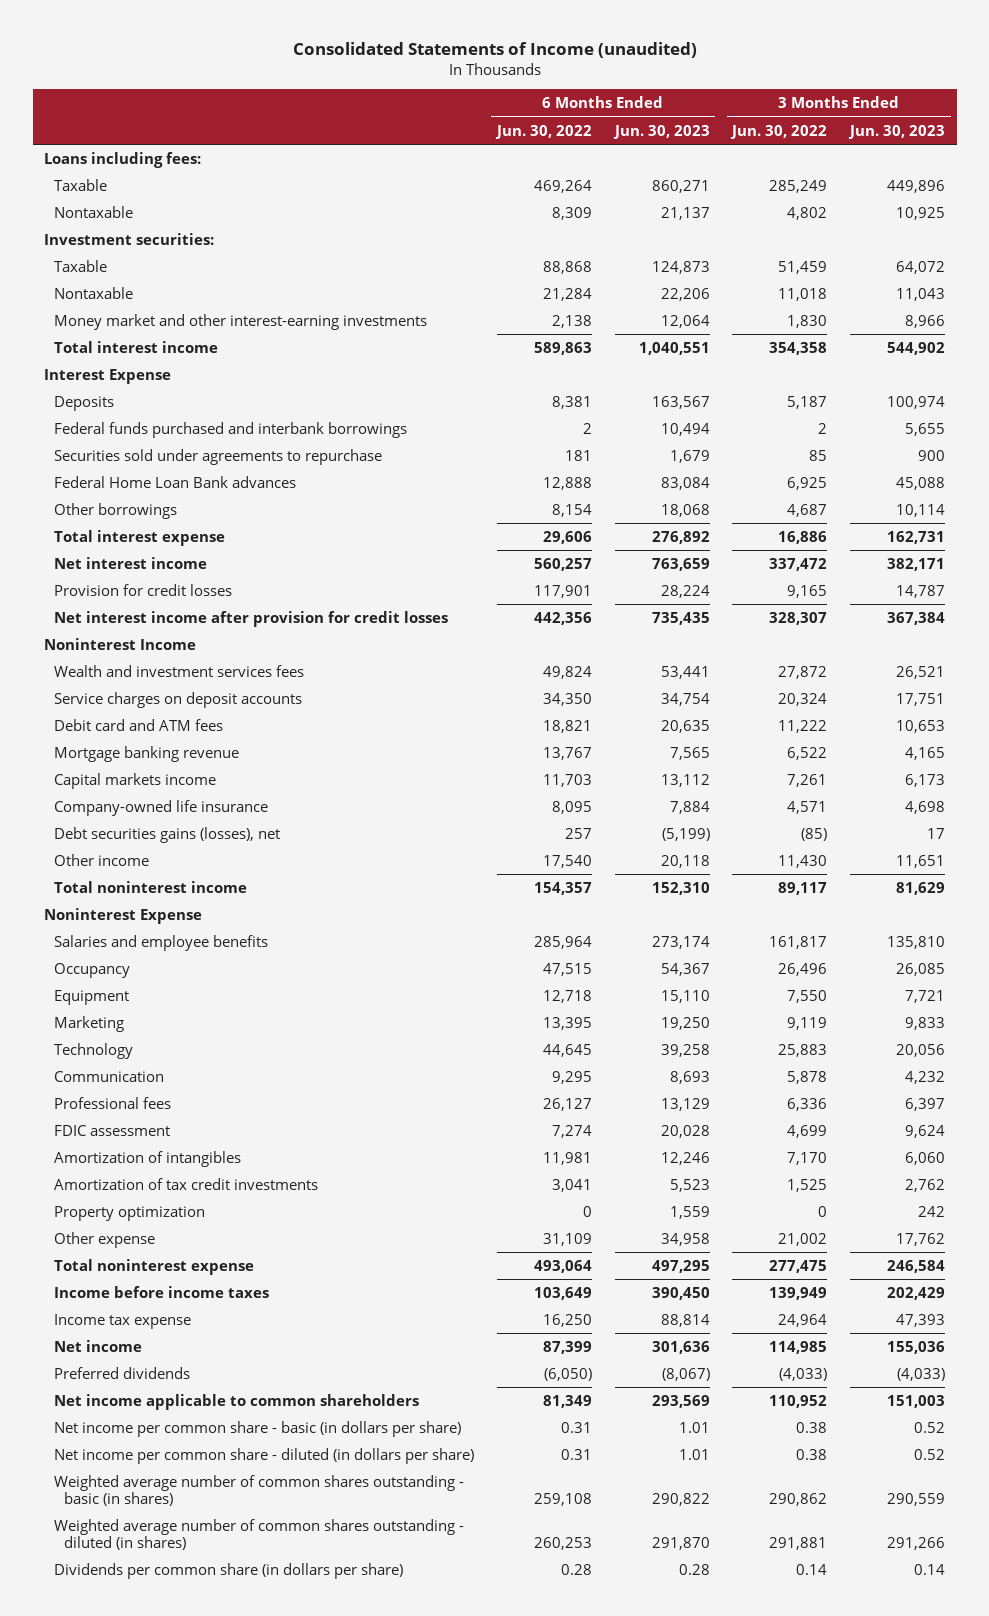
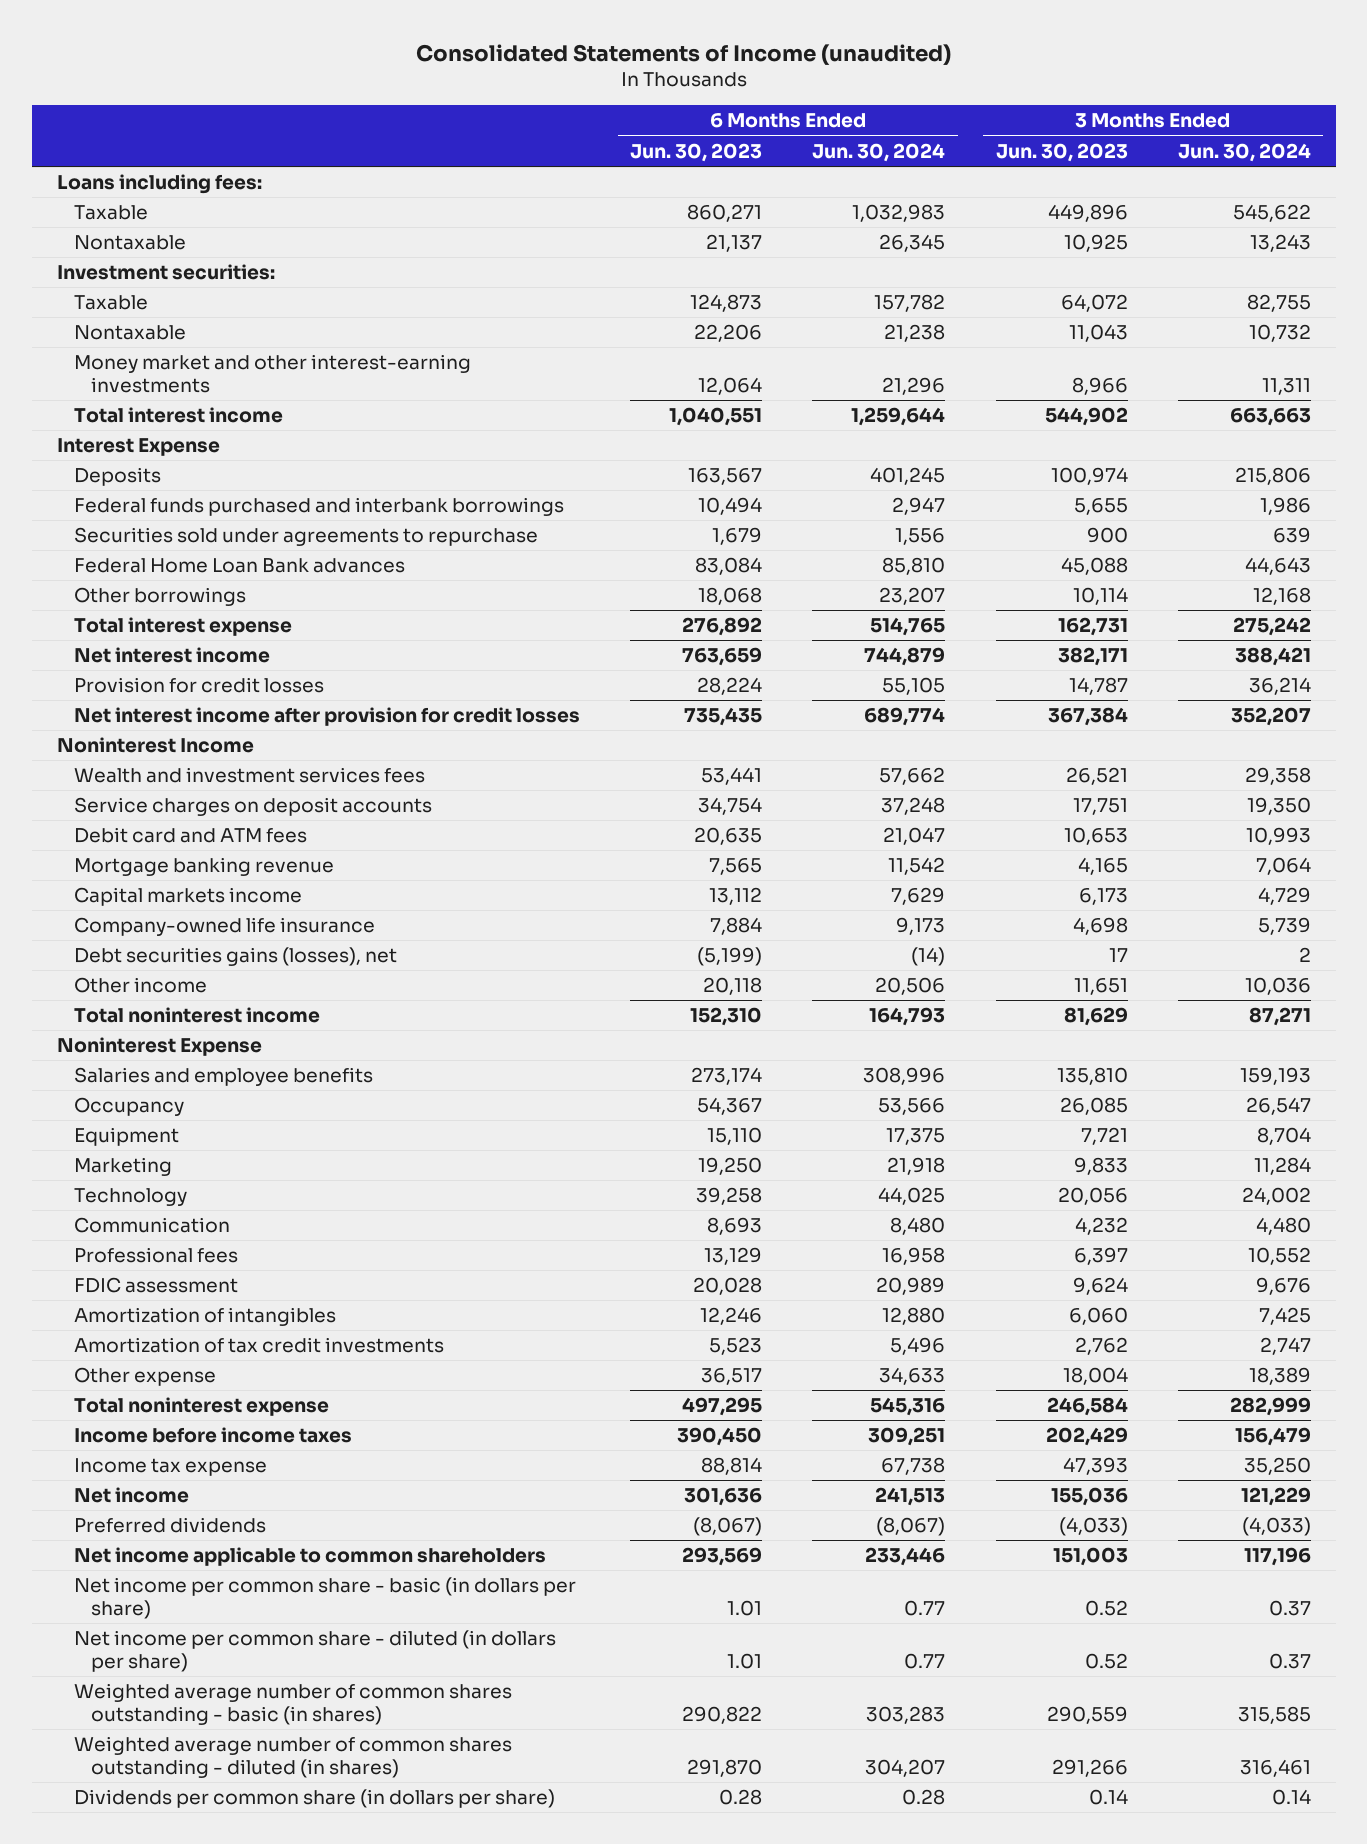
[494,124,592,139] Jun. 30, 2022 -> none
[730,124,828,139] Jun. 30, 2022 -> none
none -> [812,142,946,162] Jun. 30, 2024
none -> [1177,142,1311,162] Jun. 30, 2024
[54,1205,206,1221] Property optimization -> none
[660,1232,710,1246] 34,958 -> [701,1368,763,1386] 36,517
[896,1232,946,1246] 17,762 -> [1062,1367,1128,1386] 18,004

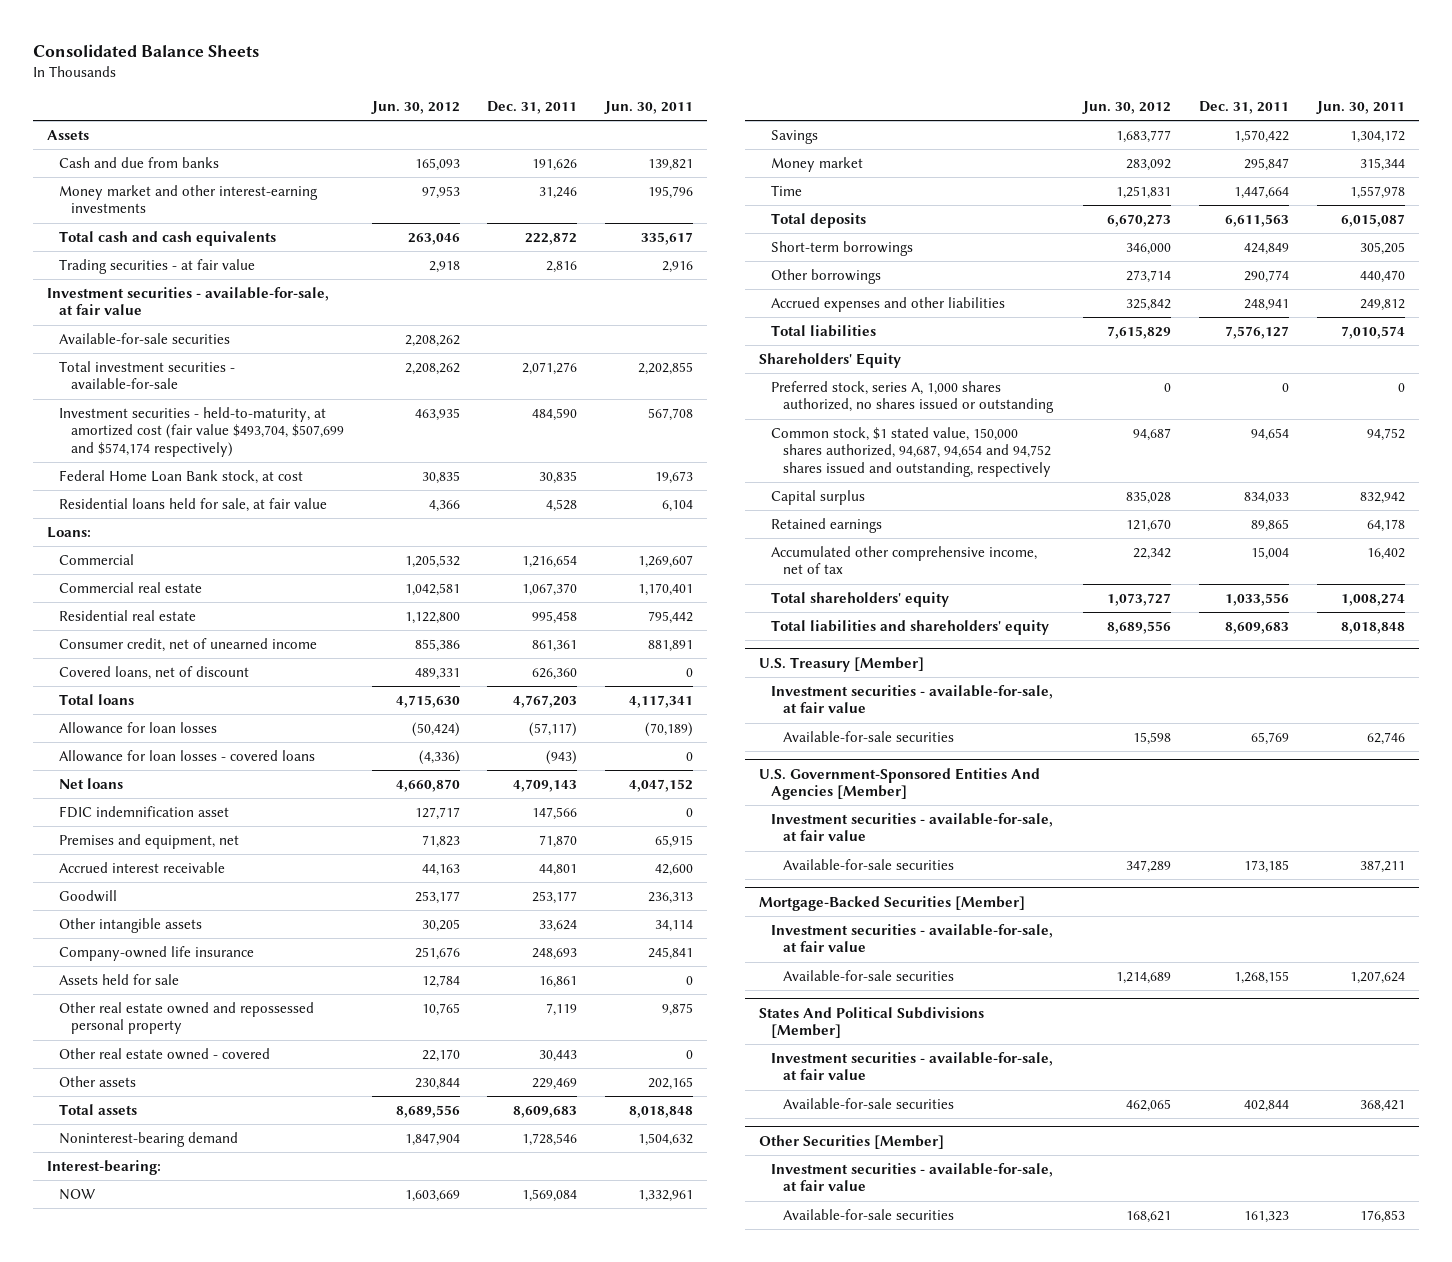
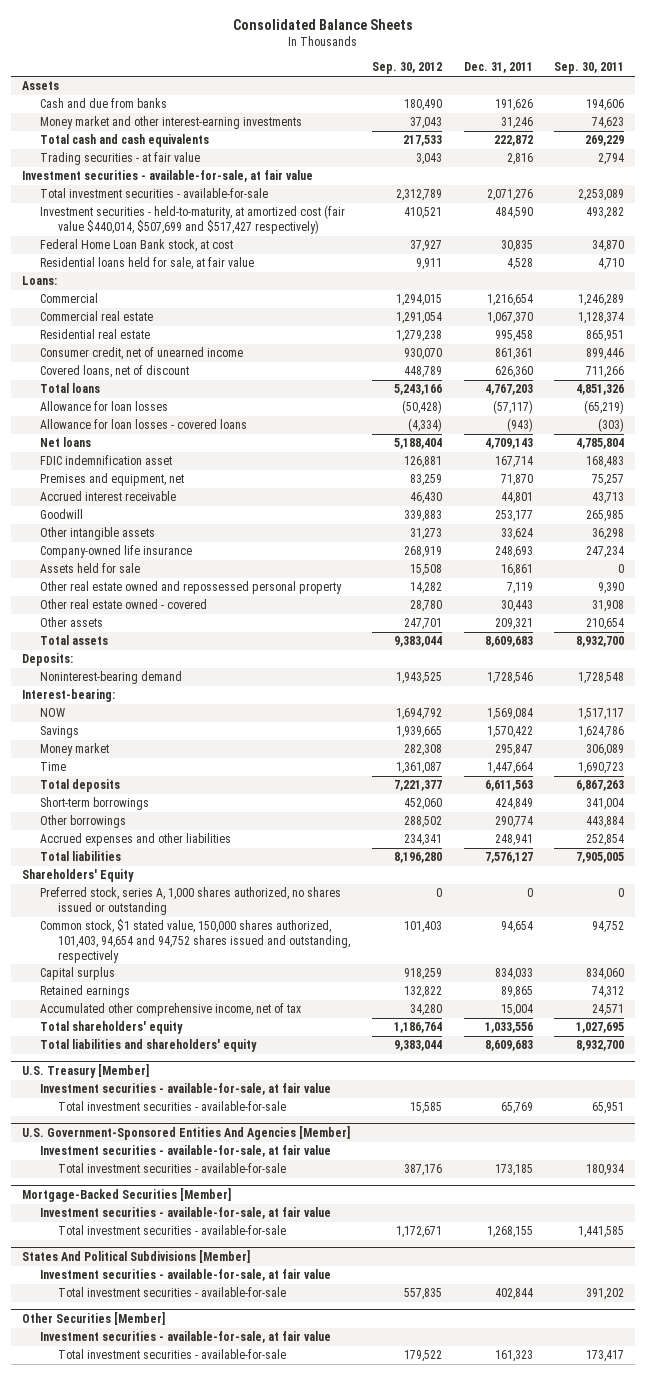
[370,101,460,115] Jun. 30, 2012 -> none
[604,101,694,115] Jun. 30, 2011 -> none
none -> [371,62,442,75] Sep. 30, 2012
none -> [554,62,625,75] Sep. 30, 2011
[59,332,231,344] Available-for-sale securities -> none
[59,406,345,458] Investment securities - held-to-maturity, at amortized cost (fair value $493,704, $507,699 and $574,174 respectively) -> [39,205,345,235] Investment securities - held-to-maturity, at amortized cost (fair value $440,014, $507,699 and $517,427 respectively)
[532,806,578,820] 147,566 -> [494,456,533,469] 167,714
[532,1077,578,1090] 229,469 -> [494,618,533,631] 209,321
none -> [22,653,74,667] Deposits:
[770,426,1051,478] Common stock, $1 stated value, 150,000 shares authorized, 94,687, 94,654 and 94,752 shares issued and outstanding, respectively -> [39,919,350,963] Common stock, $1 stated value, 150,000 shares authorized, 101,403, 94,654 and 94,752 shares issued and outstanding, respectively
[782,730,954,742] Available-for-sale securities -> [57,1101,286,1112] Total investment securities - available-for-sale
[782,858,954,870] Available-for-sale securities -> [57,1163,286,1174] Total investment securities - available-for-sale
[782,969,954,981] Available-for-sale securities -> [57,1225,286,1236] Total investment securities - available-for-sale
[782,1097,954,1109] Available-for-sale securities -> [57,1287,286,1298] Total investment securities - available-for-sale
[782,1208,954,1220] Available-for-sale securities -> [57,1349,286,1360] Total investment securities - available-for-sale

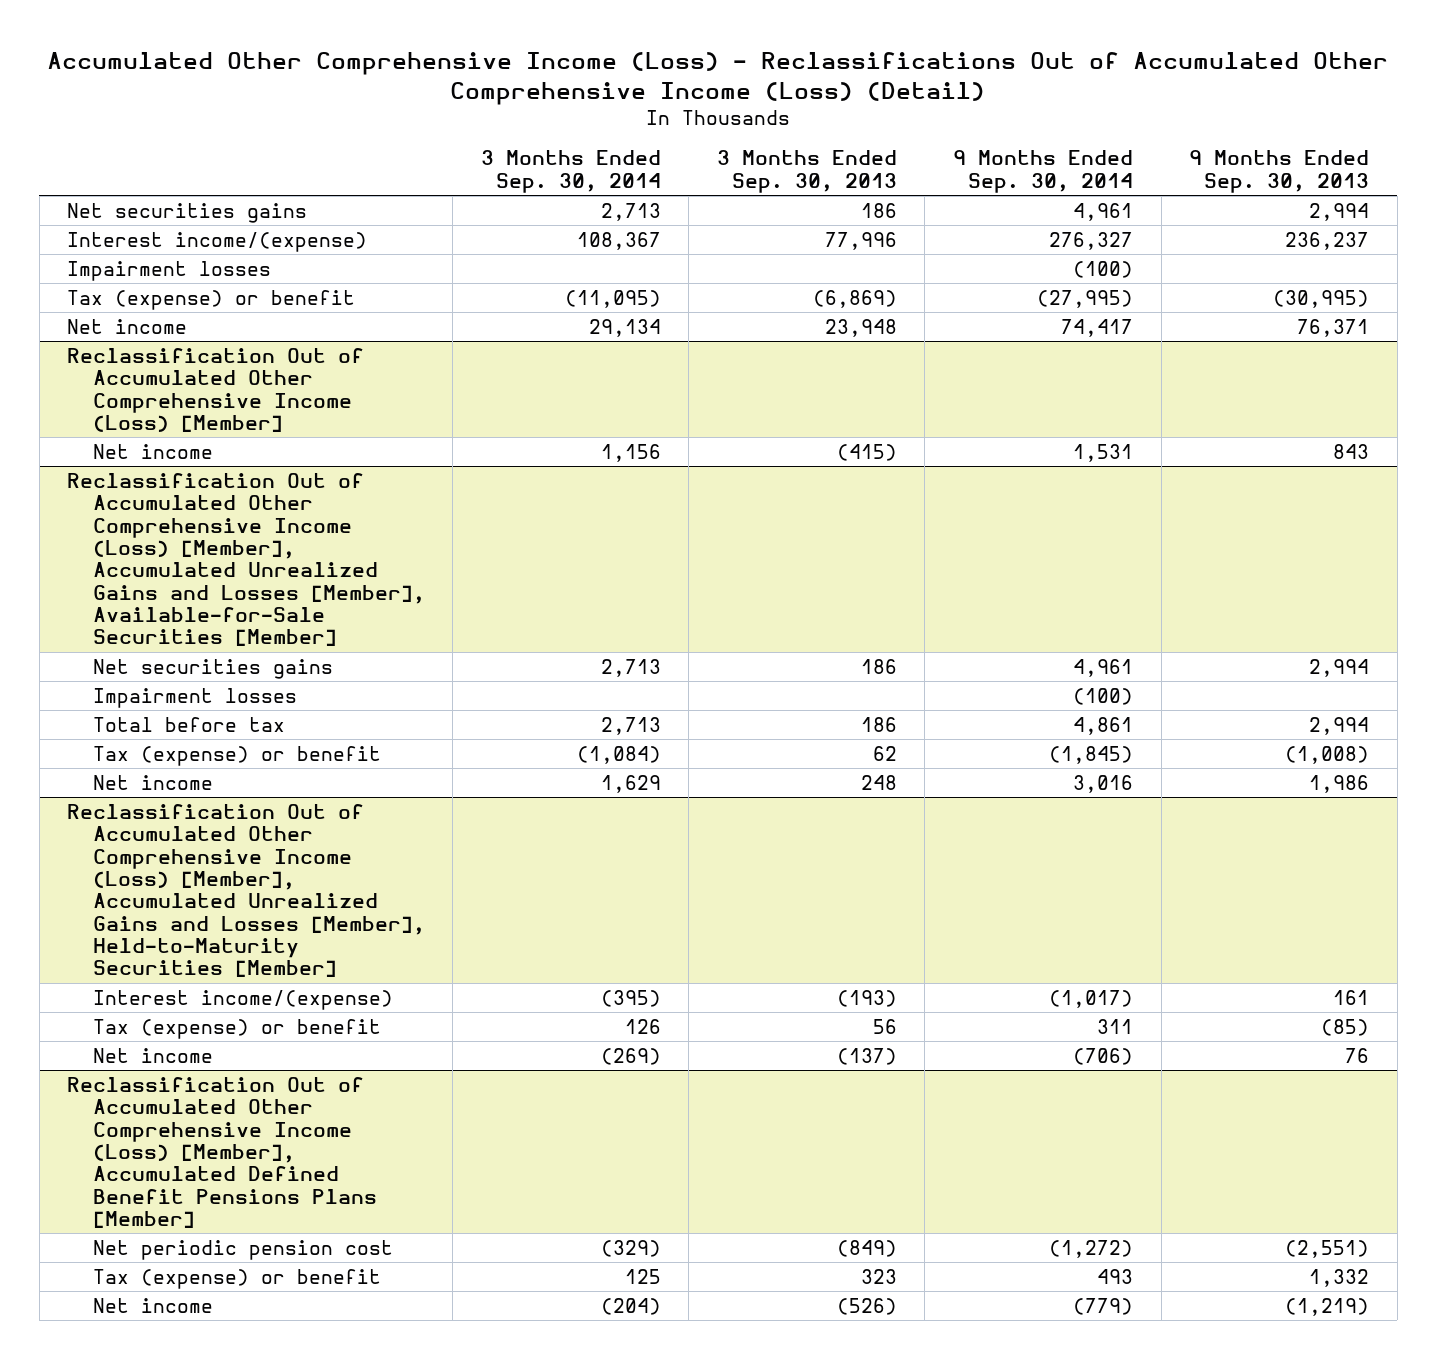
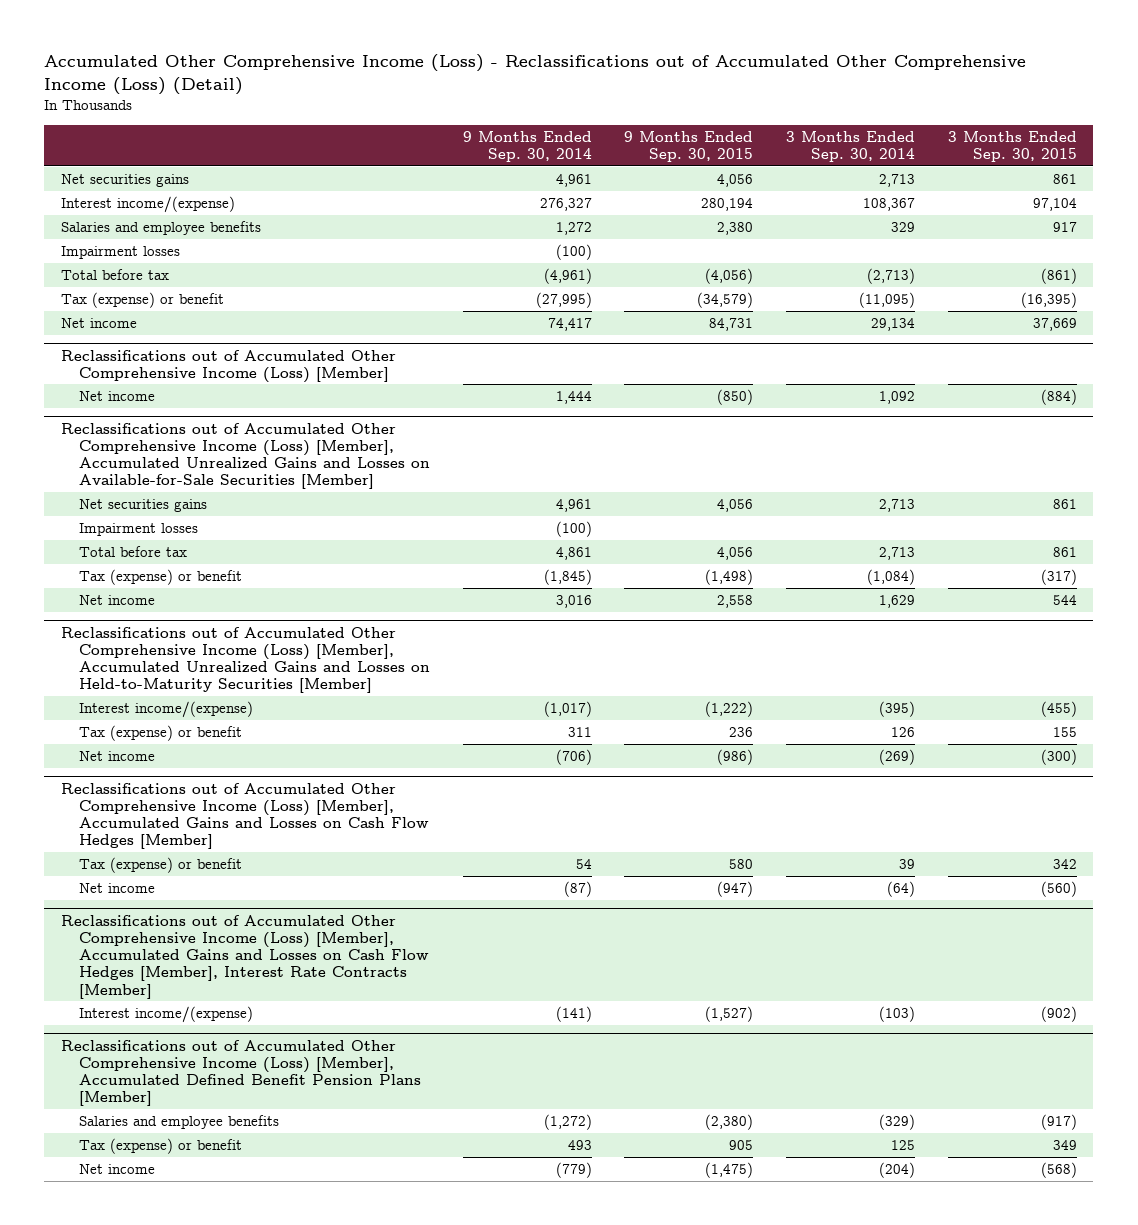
[47,52,1389,105] Accumulated Other Comprehensive Income (Loss) - Reclassifications Out of Accumulated Other Comprehensive Income (Loss) (Detail) -> [44,54,1027,96] Accumulated Other Comprehensive Income (Loss) - Reclassifications out of Accumulated Other Comprehensive Income (Loss) (Detail)
[716,150,897,193] 3 Months Ended Sep. 30, 2013 -> none
[1189,150,1370,193] 9 Months Ended Sep. 30, 2013 -> none
none -> [624,130,754,163] 9 Months Ended Sep. 30, 2015
none -> [947,130,1077,163] 3 Months Ended Sep. 30, 2015
none -> [60,220,261,235] Salaries and employee benefits
none -> [60,268,169,280] Total before tax
[67,347,365,432] Reclassification Out of Accumulated Other Comprehensive Income (Loss) [Member] -> [60,349,396,383] Reclassifications out of Accumulated Other Comprehensive Income (Loss) [Member]
[600,443,661,462] 1,156 -> [879,390,916,404] 1,092
[1072,443,1133,462] 1,531 -> [555,390,592,404] 1,444
[67,472,425,647] Reclassification Out of Accumulated Other Comprehensive Income (Loss) [Member], Accumulated Unrealized Gains and Losses [Member], Available-for-Sale Securities [Member] -> [60,422,431,490] Reclassifications out of Accumulated Other Comprehensive Income (Loss) [Member], Accumulated Unrealized Gains and Losses on Available-for-Sale Securities [Member]
[67,803,425,978] Reclassification Out of Accumulated Other Comprehensive Income (Loss) [Member], Accumulated Unrealized Gains and Losses [Member], Held-to-Maturity Securities [Member] -> [60,626,431,694] Reclassifications out of Accumulated Other Comprehensive Income (Loss) [Member], Accumulated Unrealized Gains and Losses on Held-to-Maturity Securities [Member]
none -> [60,782,430,850] Reclassifications out of Accumulated Other Comprehensive Income (Loss) [Member], Accumulated Gains and Losses on Cash Flow Hedges [Member]
none -> [79,856,243,873] Tax (expense) or benefit
none -> [79,882,156,893] Net income
none -> [60,914,430,999] Reclassifications out of Accumulated Other Comprehensive Income (Loss) [Member], Accumulated Gains and Losses on Cash Flow Hedges [Member], Interest Rate Contracts [Member]
none -> [79,1005,254,1023] Interest income/(expense)
[67,1076,377,1229] Reclassification Out of Accumulated Other Comprehensive Income (Loss) [Member], Accumulated Defined Benefit Pensions Plans [Member] -> [60,1039,422,1107] Reclassifications out of Accumulated Other Comprehensive Income (Loss) [Member], Accumulated Defined Benefit Pension Plans [Member]
[92,1239,393,1260] Net periodic pension cost -> [79,1114,280,1129] Salaries and employee benefits

